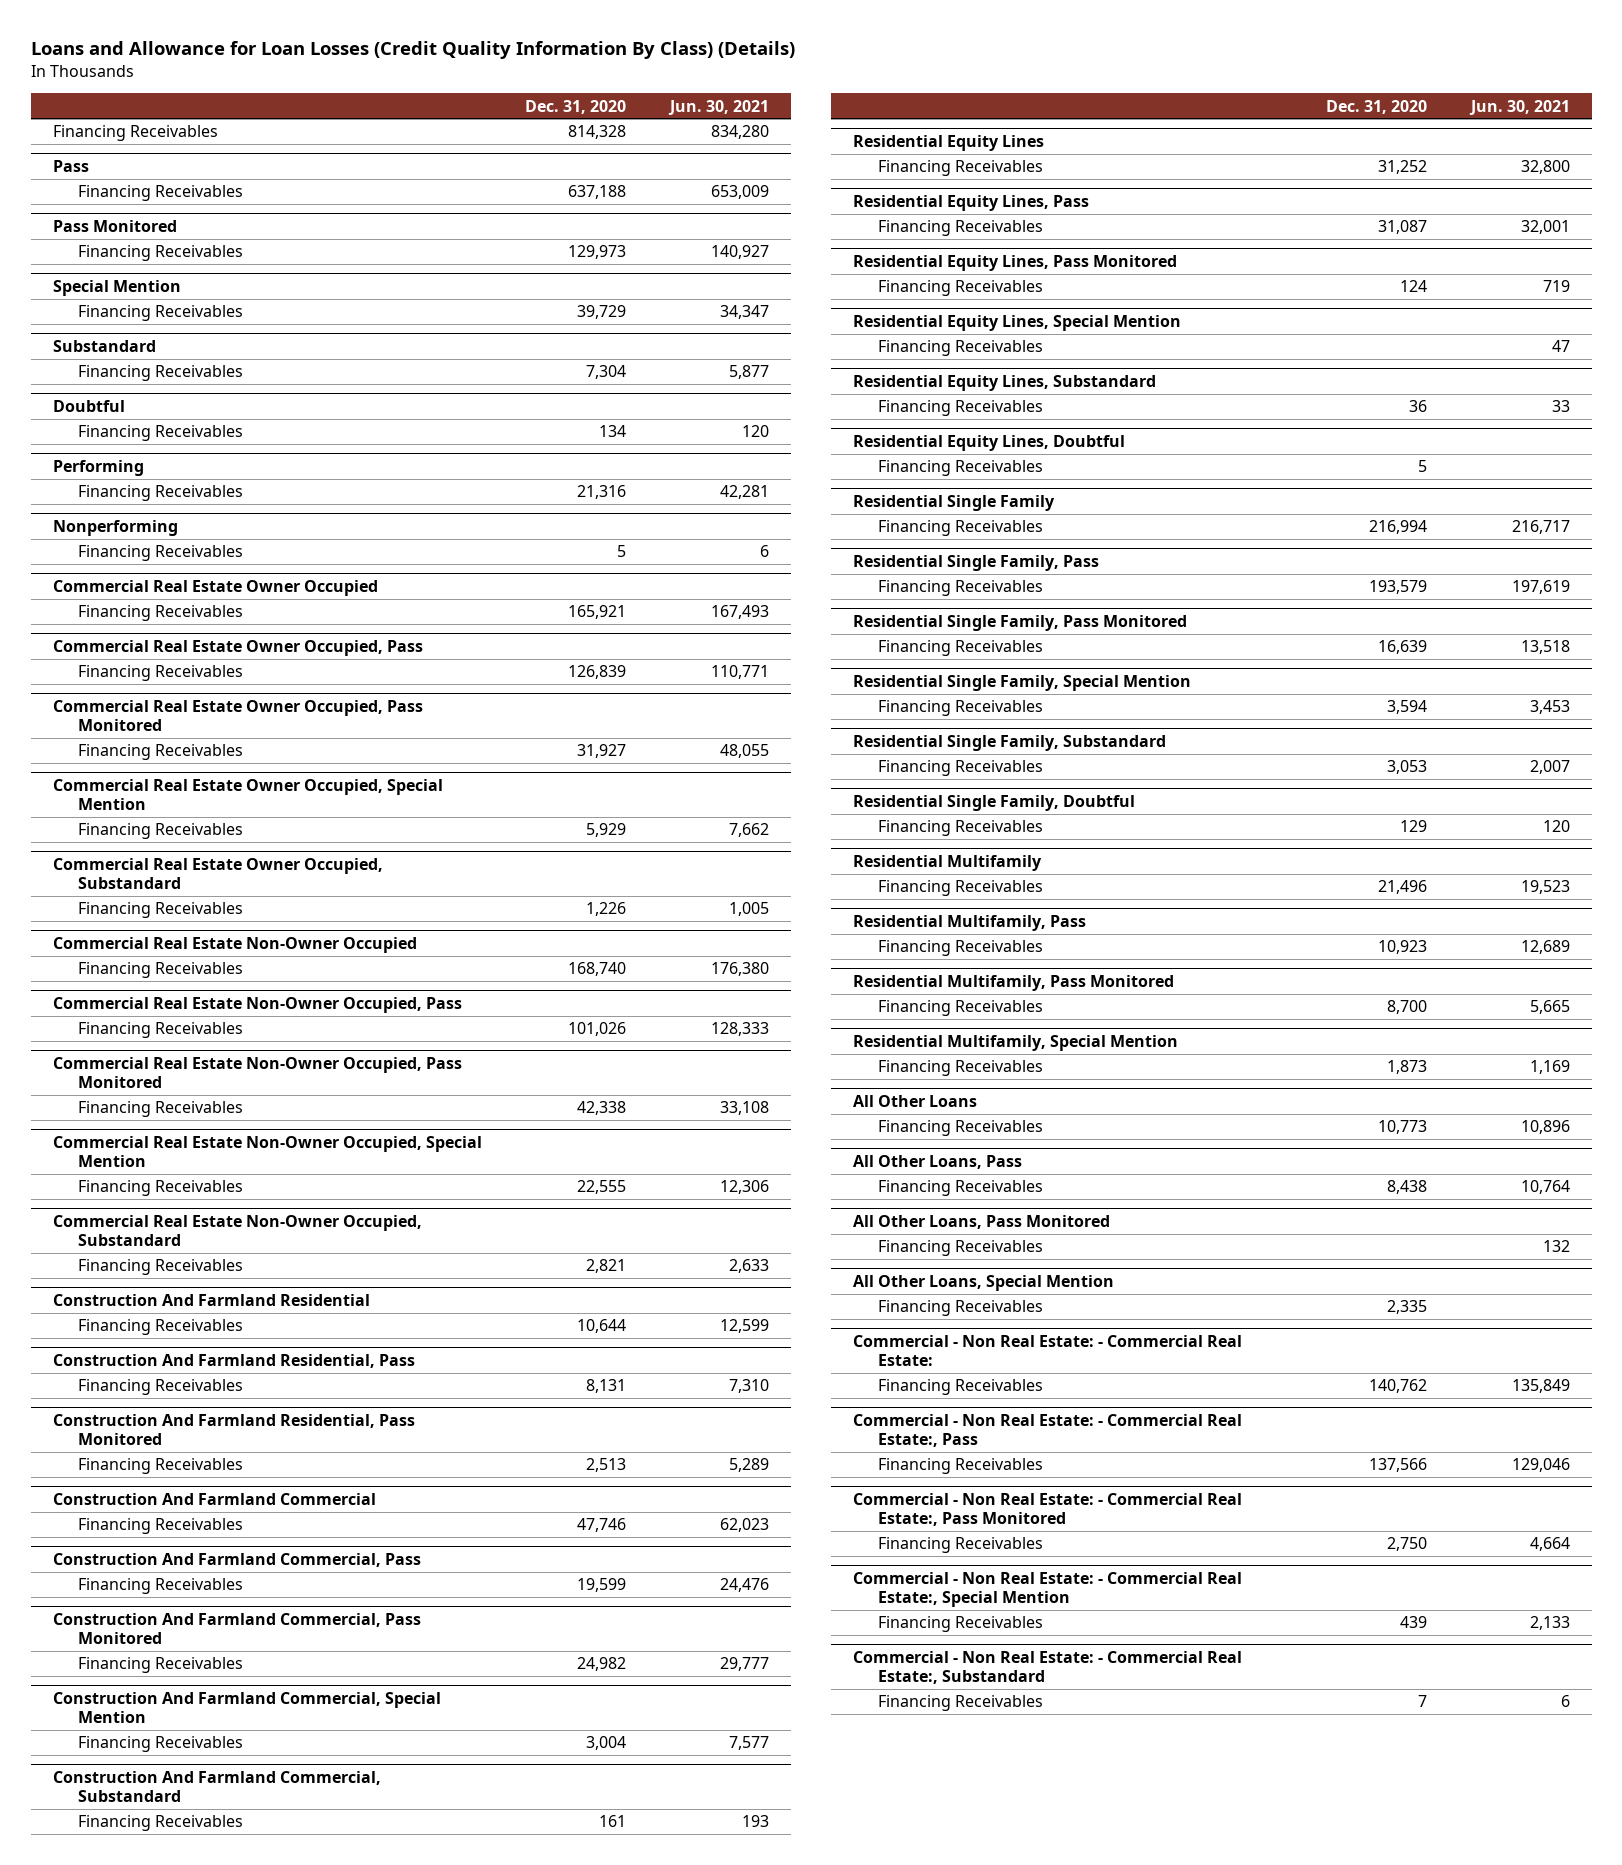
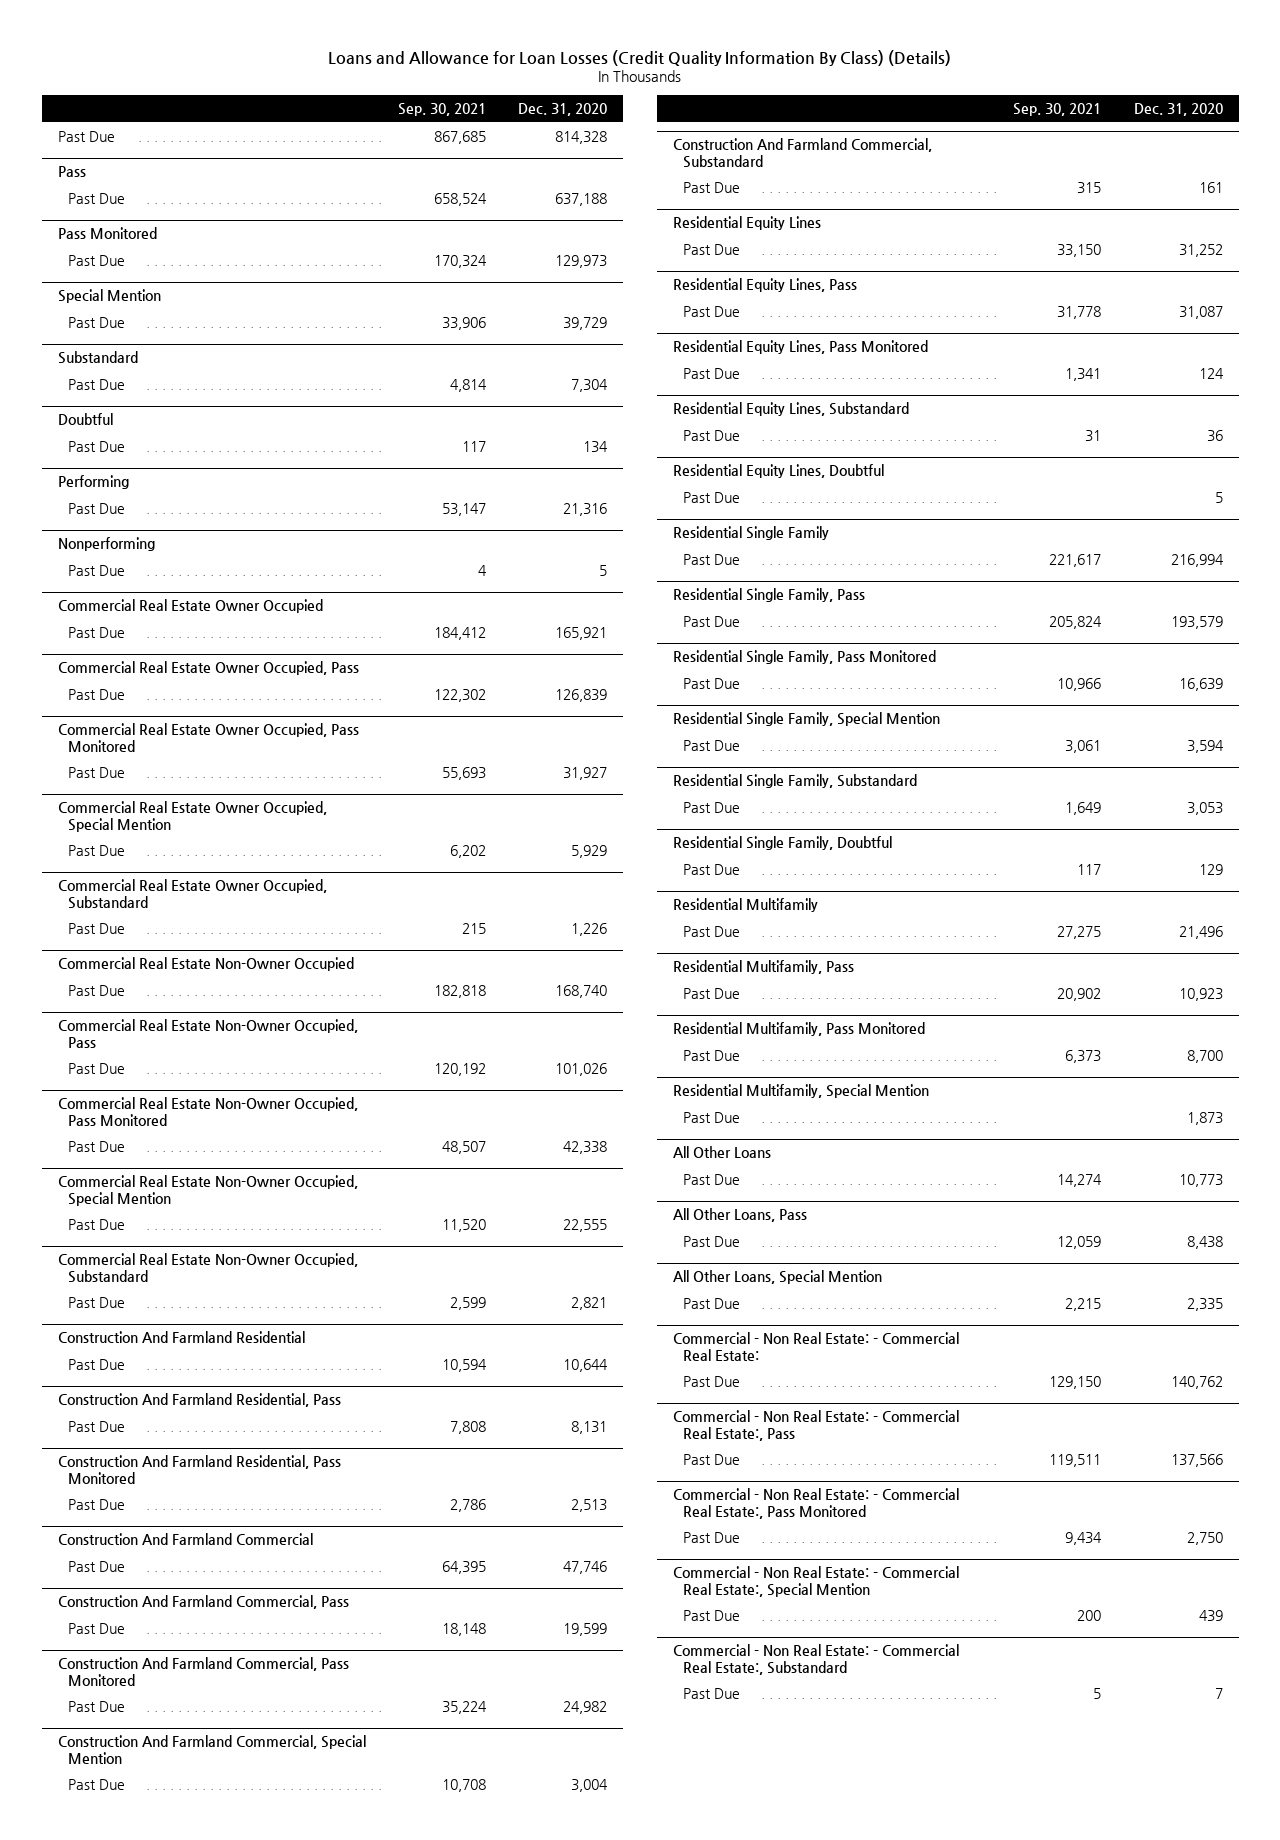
[668,99,770,115] Jun. 30, 2021 -> none
none -> [397,102,486,116] Sep. 30, 2021
[52,125,218,142] Financing Receivables -> [57,131,115,143] Past Due
[77,185,243,202] Financing Receivables -> [67,193,125,205] Past Due
[77,245,243,262] Financing Receivables -> [67,255,125,267] Past Due
[77,305,243,322] Financing Receivables -> [67,317,125,329] Past Due
[77,365,243,382] Financing Receivables -> [67,379,125,391] Past Due
[77,425,243,442] Financing Receivables -> [67,441,125,453] Past Due
[77,485,243,502] Financing Receivables -> [67,503,125,515] Past Due
[77,545,243,562] Financing Receivables -> [67,565,125,577] Past Due
[77,605,243,622] Financing Receivables -> [67,627,125,639] Past Due
[77,665,243,682] Financing Receivables -> [67,689,125,701] Past Due
[77,744,243,761] Financing Receivables -> [67,767,125,779] Past Due
[77,823,243,840] Financing Receivables -> [67,845,125,857] Past Due
[77,902,243,919] Financing Receivables -> [67,923,125,935] Past Due
[77,962,243,979] Financing Receivables -> [67,985,125,997] Past Due
[77,1022,243,1039] Financing Receivables -> [67,1063,125,1075] Past Due
[77,1101,243,1118] Financing Receivables -> [67,1141,125,1153] Past Due
[77,1180,243,1197] Financing Receivables -> [67,1219,125,1231] Past Due
[77,1259,243,1276] Financing Receivables -> [67,1297,125,1309] Past Due
[77,1319,243,1336] Financing Receivables -> [67,1359,125,1371] Past Due
[77,1379,243,1396] Financing Receivables -> [67,1421,125,1433] Past Due
[77,1458,243,1475] Financing Receivables -> [67,1499,125,1511] Past Due
[77,1518,243,1535] Financing Receivables -> [67,1561,125,1573] Past Due
[77,1578,243,1595] Financing Receivables -> [67,1623,125,1635] Past Due
[77,1657,243,1674] Financing Receivables -> [67,1701,125,1713] Past Due
[77,1736,243,1753] Financing Receivables -> [67,1779,125,1791] Past Due
[77,1815,243,1832] Financing Receivables -> [683,182,741,194] Past Due
[878,160,1044,177] Financing Receivables -> [683,244,741,256] Past Due
[878,220,1044,237] Financing Receivables -> [683,306,741,318] Past Due
[853,314,1182,331] Residential Equity Lines, Special Mention -> none
[878,340,1044,357] Financing Receivables -> none
[878,280,1044,297] Financing Receivables -> [683,368,741,380] Past Due
[878,400,1044,417] Financing Receivables -> [683,430,741,442] Past Due
[878,460,1044,477] Financing Receivables -> [683,492,741,504] Past Due
[878,520,1044,537] Financing Receivables -> [683,554,741,566] Past Due
[878,580,1044,597] Financing Receivables -> [683,616,741,628] Past Due
[878,640,1044,657] Financing Receivables -> [683,678,741,690] Past Due
[878,700,1044,717] Financing Receivables -> [683,740,741,752] Past Due
[878,760,1044,777] Financing Receivables -> [683,802,741,814] Past Due
[878,820,1044,837] Financing Receivables -> [683,864,741,876] Past Due
[878,880,1044,897] Financing Receivables -> [683,926,741,938] Past Due
[878,940,1044,957] Financing Receivables -> [683,988,741,1000] Past Due
[878,1000,1044,1017] Financing Receivables -> [683,1050,741,1062] Past Due
[878,1060,1044,1077] Financing Receivables -> [683,1112,741,1124] Past Due
[878,1120,1044,1137] Financing Receivables -> [683,1174,741,1186] Past Due
[853,1214,1111,1229] All Other Loans, Pass Monitored -> none
[878,1240,1044,1257] Financing Receivables -> none
[878,1180,1044,1197] Financing Receivables -> [683,1236,741,1248] Past Due
[878,1300,1044,1317] Financing Receivables -> [683,1298,741,1310] Past Due
[878,1379,1044,1396] Financing Receivables -> [683,1376,741,1388] Past Due
[878,1458,1044,1475] Financing Receivables -> [683,1454,741,1466] Past Due
[878,1537,1044,1554] Financing Receivables -> [683,1532,741,1544] Past Due
[878,1616,1044,1633] Financing Receivables -> [683,1610,741,1622] Past Due
[878,1695,1044,1712] Financing Receivables -> [683,1688,741,1700] Past Due

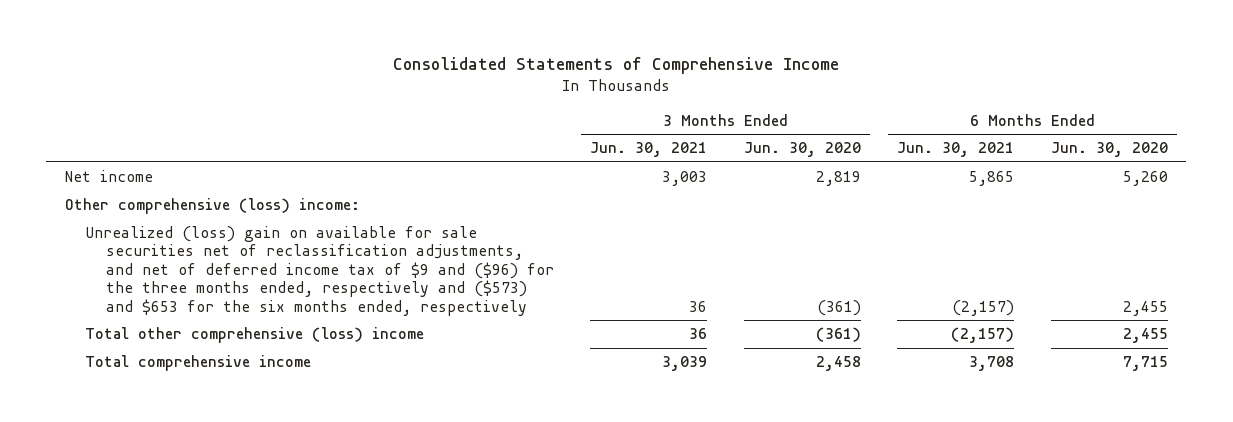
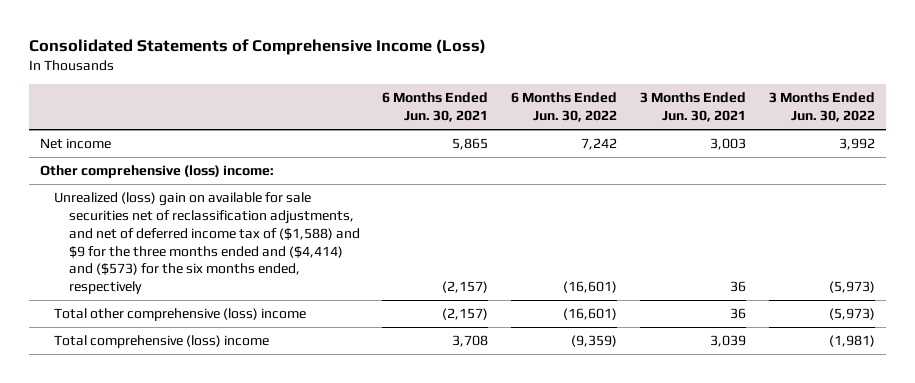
[393,57,840,75] Consolidated Statements of Comprehensive Income -> [28,38,486,55] Consolidated Statements of Comprehensive Income (Loss)
[743,142,861,158] Jun. 30, 2020 -> none
[1051,142,1169,158] Jun. 30, 2020 -> none
none -> [511,92,618,122] 6 Months Ended Jun. 30, 2022
none -> [768,92,875,122] 3 Months Ended Jun. 30, 2022
[85,226,554,316] Unrealized (loss) gain on available for sale securities net of reclassification adjustments, and net of deferred income tax of $9 and ($96) for the three months ended, respectively and ($573) and $653 for the six months ended, respectively -> [54,192,360,295] Unrealized (loss) gain on available for sale securities net of reclassification adjustments, and net of deferred income tax of ($1,588) and $9 for the three months ended and ($4,414) and ($573) for the six months ended, respectively
[85,355,312,372] Total comprehensive income -> [54,335,270,349] Total comprehensive (loss) income

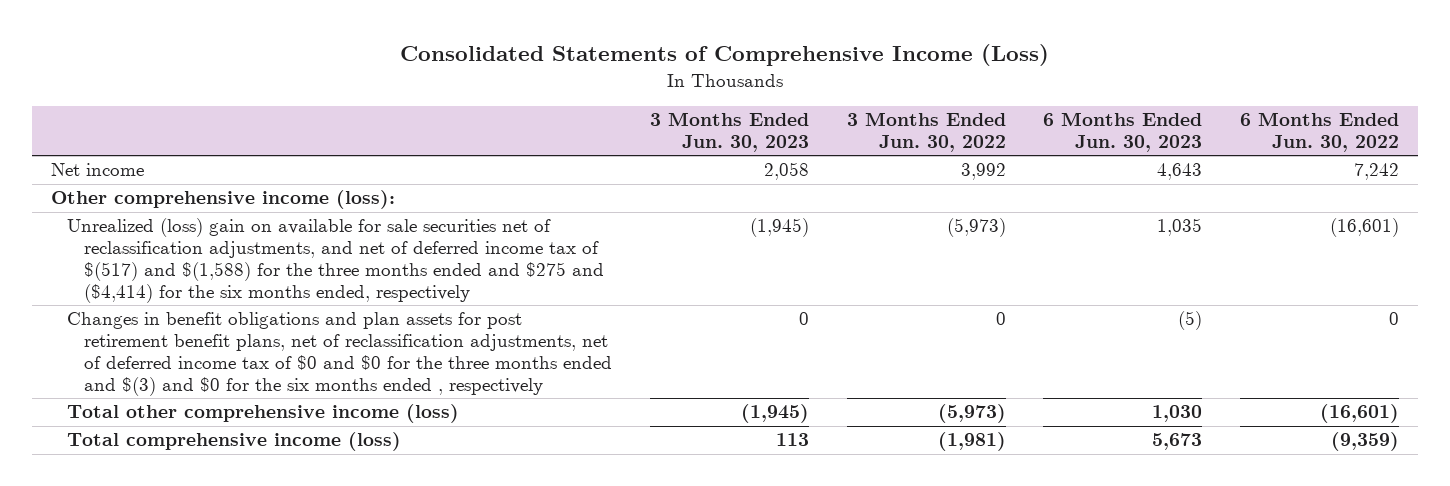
[382,92,489,122] 6 Months Ended Jun. 30, 2021 -> none
[640,92,747,122] 3 Months Ended Jun. 30, 2021 -> none
none -> [649,112,809,152] 3 Months Ended Jun. 30, 2023
none -> [1043,112,1203,152] 6 Months Ended Jun. 30, 2023
[39,165,274,179] Other comprehensive (loss) income: -> [50,190,395,210] Other comprehensive income (loss):
[54,192,360,295] Unrealized (loss) gain on available for sale securities net of reclassification adjustments, and net of deferred income tax of ($1,588) and $9 for the three months ended and ($4,414) and ($573) for the six months ended, respectively -> [67,218,605,303] Unrealized (loss) gain on available for sale securities net of reclassification adjustments, and net of deferred income tax of $(517) and $(1,588) for the three months ended and $275 and ($4,414) for the six months ended, respectively
none -> [67,312,613,396] Changes in benefit obligations and plan assets for post retirement benefit plans, net of reclassification adjustments, net of deferred income tax of $0 and $0 for the three months ended and $(3) and $0 for the six months ended , respectively
[54,308,307,322] Total other comprehensive (loss) income -> [67,404,460,424] Total other comprehensive income (loss)
[54,335,270,349] Total comprehensive (loss) income -> [67,432,402,452] Total comprehensive income (loss)

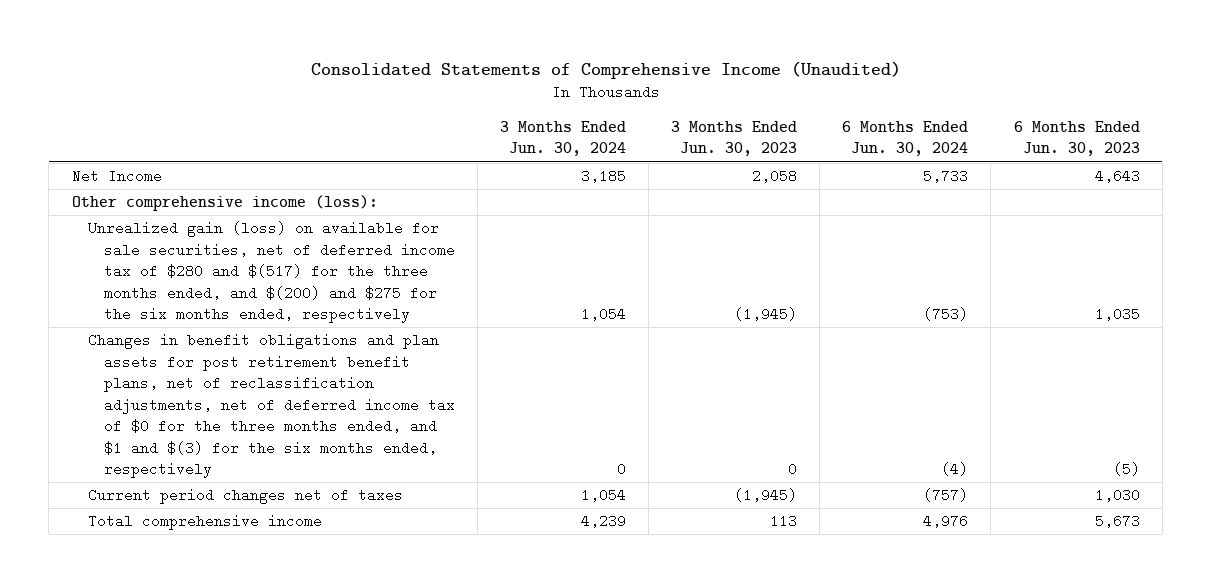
[400,44,1050,67] Consolidated Statements of Comprehensive Income (Loss) -> [310,60,901,79] Consolidated Statements of Comprehensive Income (Unaudited)
[846,112,1006,152] 3 Months Ended Jun. 30, 2022 -> none
[1240,112,1400,152] 6 Months Ended Jun. 30, 2022 -> none
none -> [499,120,626,157] 3 Months Ended Jun. 30, 2024
none -> [842,120,969,157] 6 Months Ended Jun. 30, 2024
[50,163,144,177] Net income -> [71,169,162,184] Net Income
[67,218,605,303] Unrealized (loss) gain on available for sale securities net of reclassification adjustments, and net of deferred income tax of $(517) and $(1,588) for the three months ended and $275 and ($4,414) for the six months ended, respectively -> [87,221,455,324] Unrealized gain (loss) on available for sale securities, net of deferred income tax of $280 and $(517) for the three months ended, and $(200) and $275 for the six months ended, respectively
[67,312,613,396] Changes in benefit obligations and plan assets for post retirement benefit plans, net of reclassification adjustments, net of deferred income tax of $0 and $0 for the three months ended and $(3) and $0 for the six months ended , respectively -> [87,333,455,479] Changes in benefit obligations and plan assets for post retirement benefit plans, net of reclassification adjustments, net of deferred income tax of $0 for the three months ended, and $1 and $(3) for the six months ended, respectively
[67,404,460,424] Total other comprehensive income (loss) -> [87,488,403,505] Current period changes net of taxes
[67,432,402,452] Total comprehensive income (loss) -> [87,514,322,531] Total comprehensive income

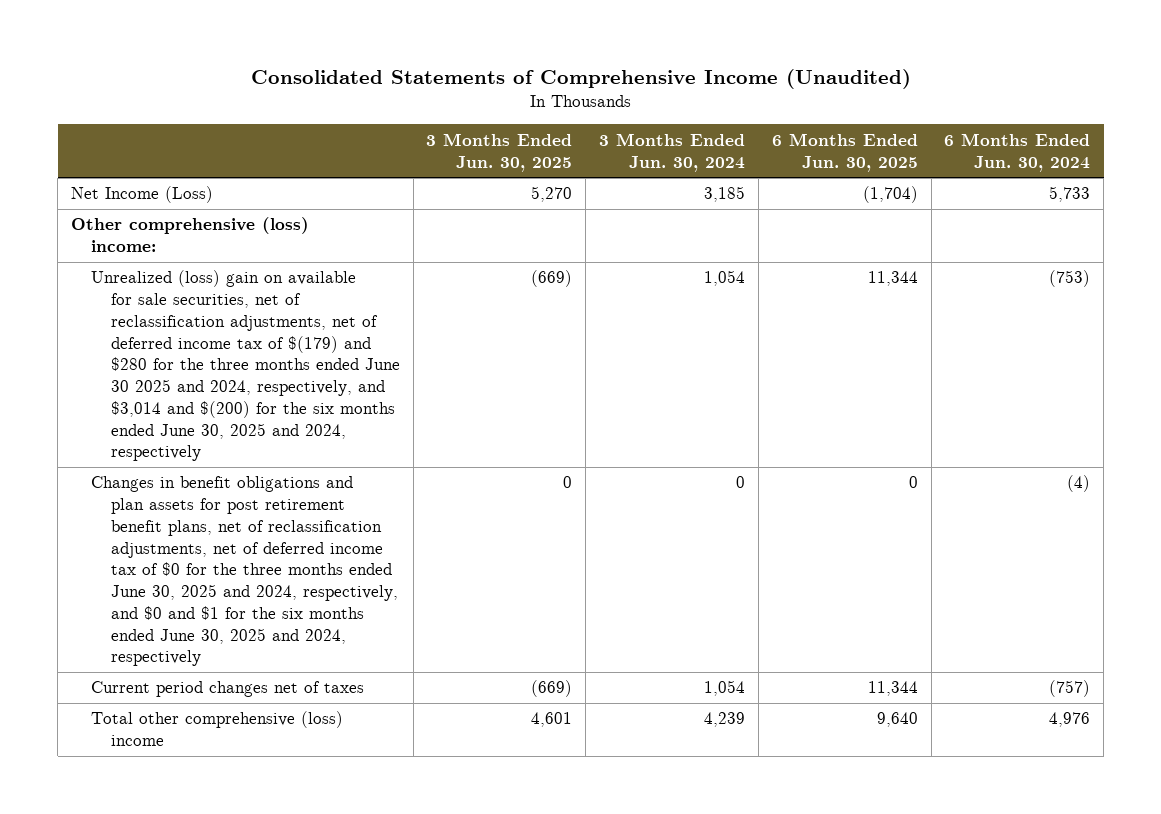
[671,120,798,157] 3 Months Ended Jun. 30, 2023 -> none
[1013,120,1140,157] 6 Months Ended Jun. 30, 2023 -> none
none -> [426,132,573,172] 3 Months Ended Jun. 30, 2025
none -> [771,132,918,172] 6 Months Ended Jun. 30, 2025
[71,169,162,184] Net Income -> [71,186,214,204] Net Income (Loss)
[71,195,378,212] Other comprehensive income (loss): -> [71,217,310,253] Other comprehensive (loss) income:
[87,221,455,324] Unrealized gain (loss) on available for sale securities, net of deferred income tax of $280 and $(517) for the three months ended, and $(200) and $275 for the six months ended, respectively -> [90,270,400,462] Unrealized (loss) gain on available for sale securities, net of reclassification adjustments, net of deferred income tax of $(179) and $280 for the three months ended June 30 2025 and 2024, respectively, and $3,014 and $(200) for the six months ended June 30, 2025 and 2024, respectively
[87,333,455,479] Changes in benefit obligations and plan assets for post retirement benefit plans, net of reclassification adjustments, net of deferred income tax of $0 for the three months ended, and $1 and $(3) for the six months ended, respectively -> [90,476,398,667] Changes in benefit obligations and plan assets for post retirement benefit plans, net of reclassification adjustments, net of deferred income tax of $0 for the three months ended June 30, 2025 and 2024, respectively, and $0 and $1 for the six months ended June 30, 2025 and 2024, respectively
[87,514,322,531] Total comprehensive income -> [90,711,343,747] Total other comprehensive (loss) income

